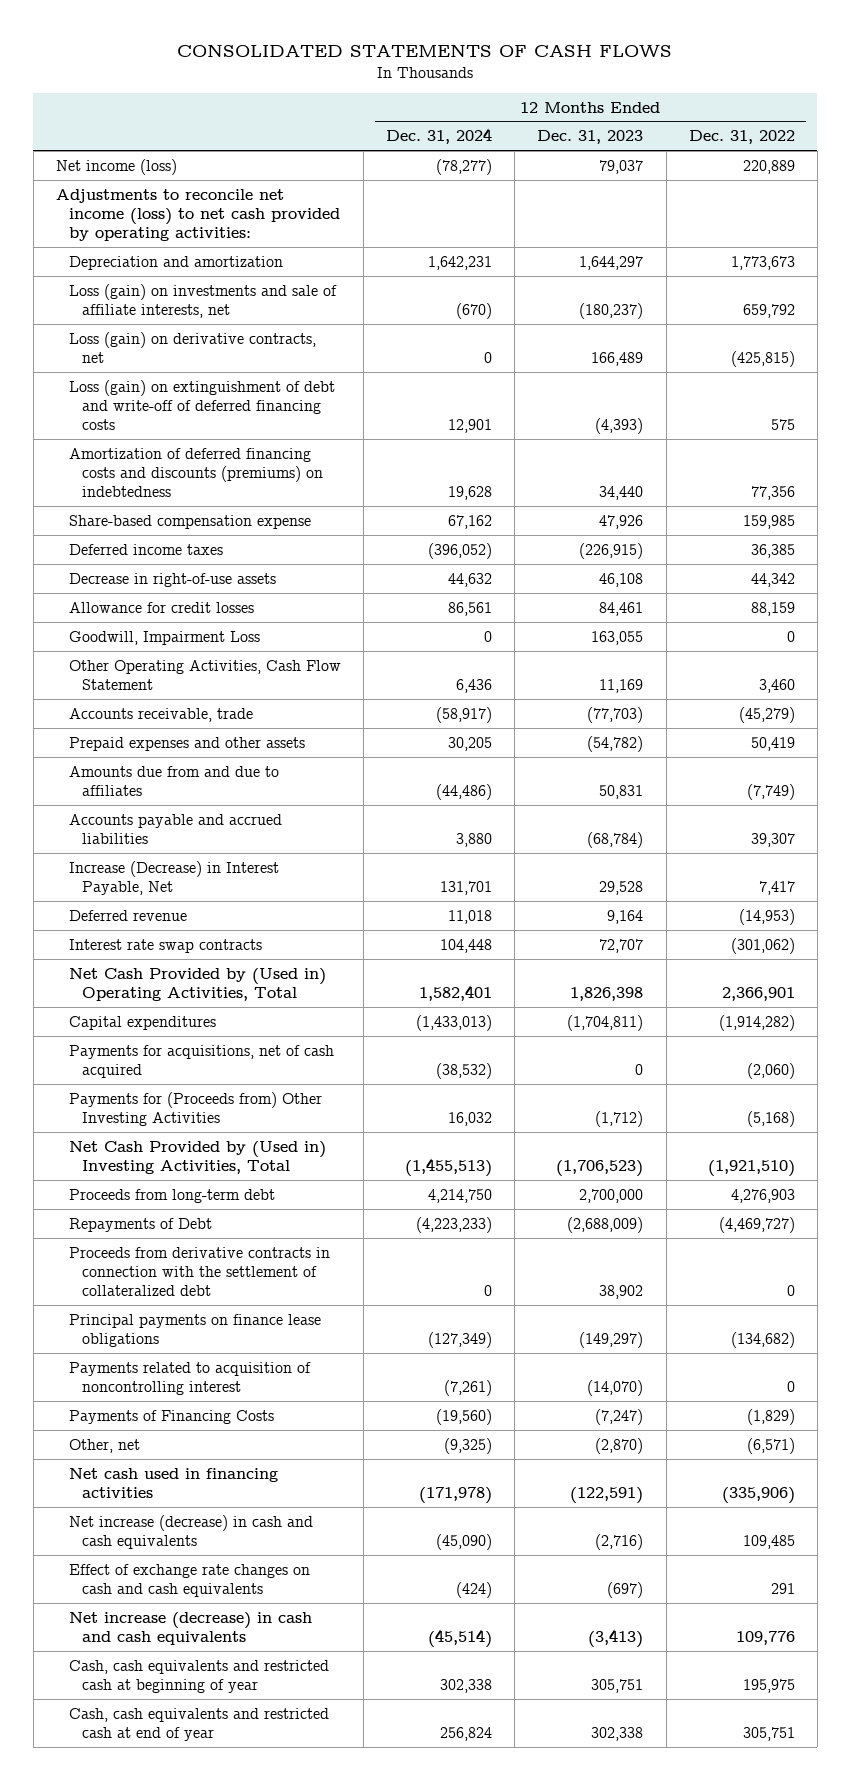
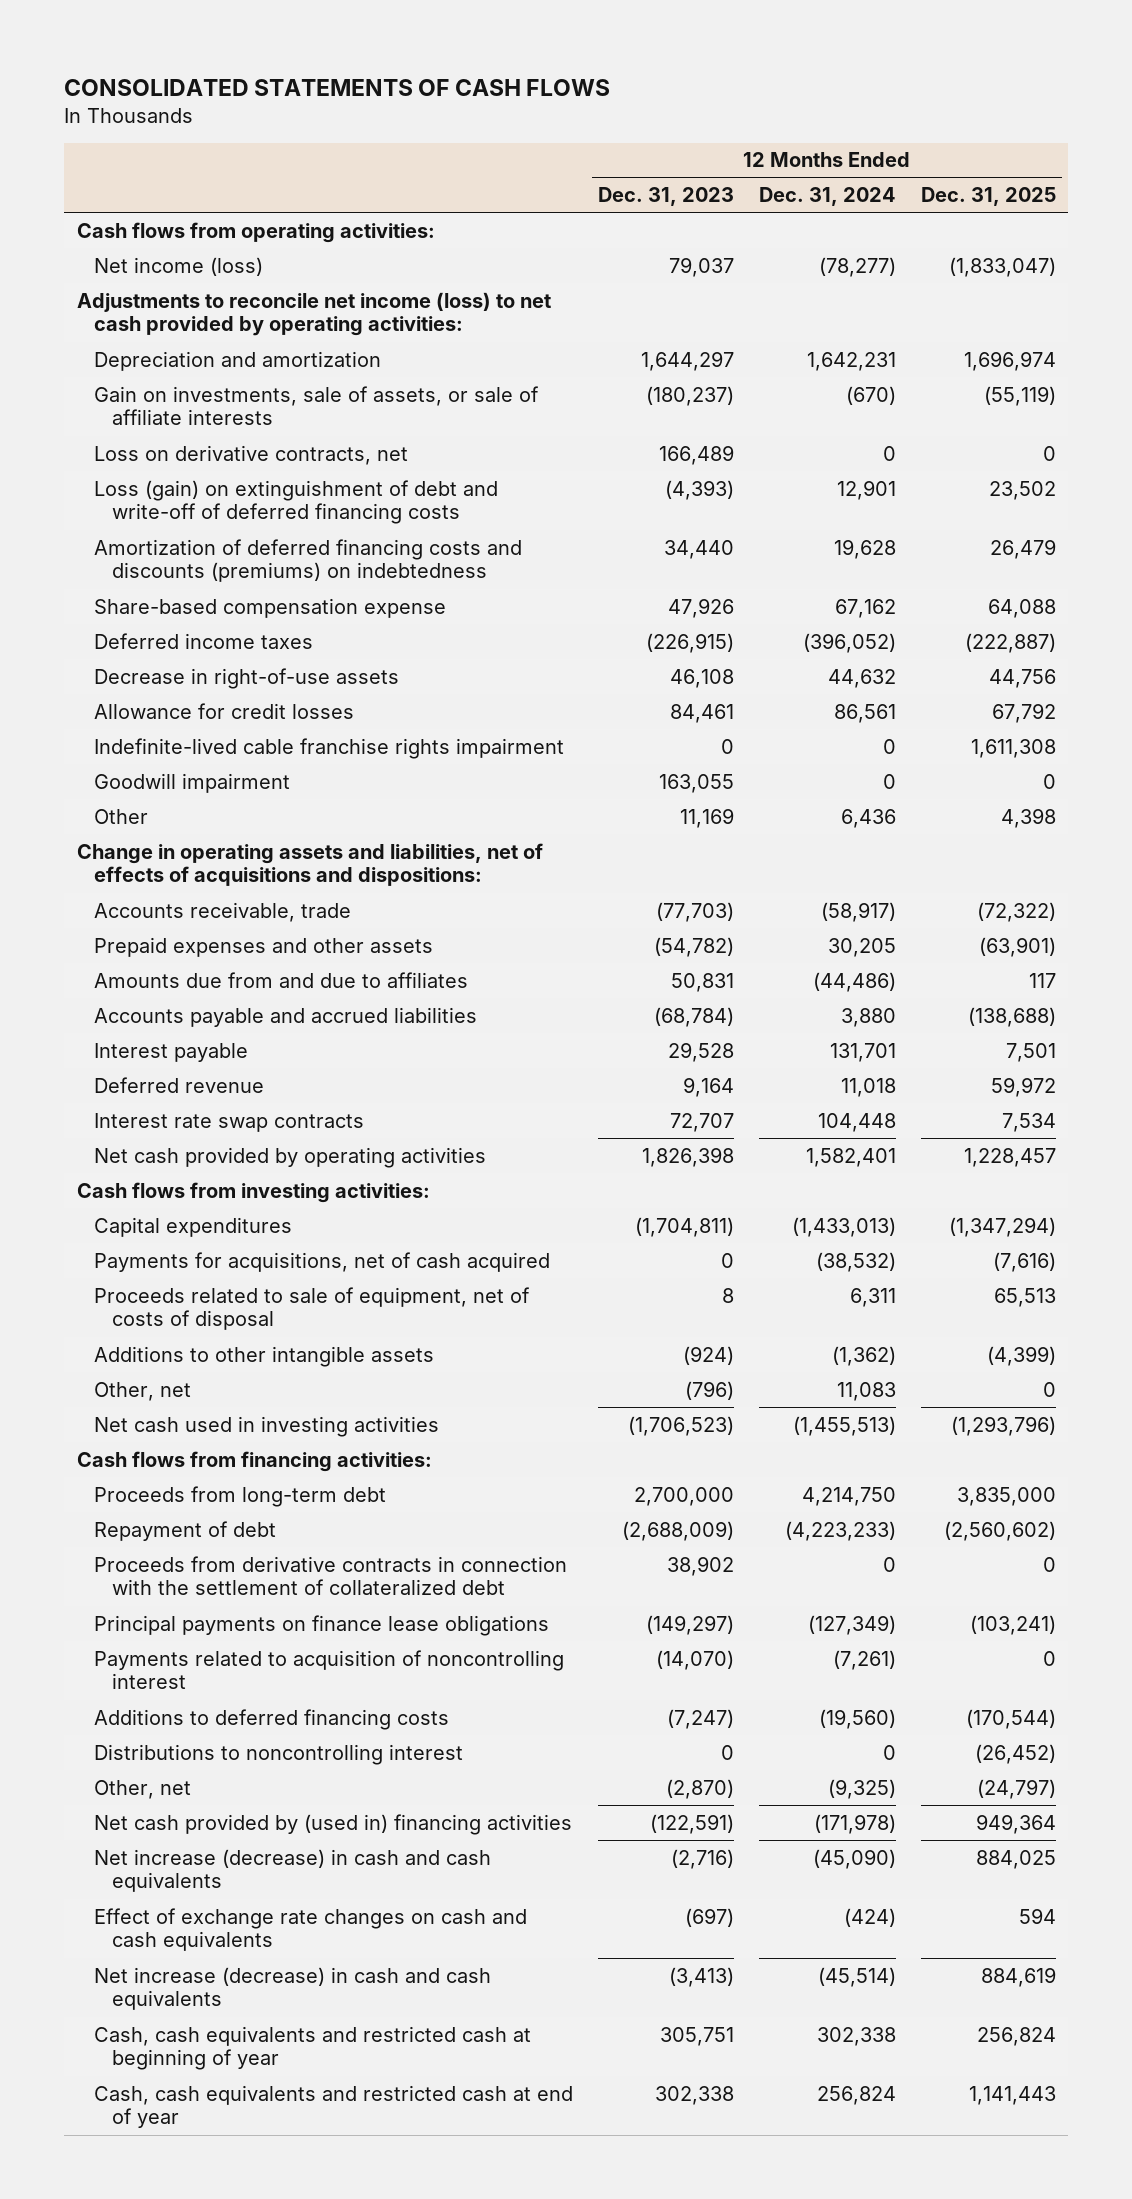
[688,130,795,145] Dec. 31, 2022 -> none
none -> [920,187,1056,207] Dec. 31, 2025
none -> [76,221,435,243] Cash flows from operating activities:
[69,283,338,318] Loss (gain) on investments and sale of affiliate interests, net -> [94,385,540,426] Gain on investments, sale of assets, or sale of affiliate interests
[69,331,317,363] Loss (gain) on derivative contracts, net -> [94,444,409,465] Loss on derivative contracts, net
none -> [94,737,565,759] Indefinite-lived cable franchise rights impairment
[69,630,261,645] Goodwill, Impairment Loss -> [94,772,291,793] Goodwill impairment
[69,659,342,690] Other Operating Activities, Cash Flow Statement -> [94,808,149,824] Other
none -> [76,842,543,887] Change in operating assets and liabilities, net of effects of acquisitions and dispositions:
[69,860,280,895] Increase (Decrease) in Interest Payable, Net -> [94,1042,249,1062] Interest payable
[69,967,327,1001] Net Cash Provided by (Used in) Operating Activities, Total -> [94,1146,487,1168] Net cash provided by operating activities
none -> [76,1181,430,1203] Cash flows from investing activities:
[69,1091,323,1126] Payments for (Proceeds from) Other Investing Activities -> none
none -> [94,1286,531,1331] Proceeds related to sale of equipment, net of costs of disposal
none -> [94,1345,435,1367] Additions to other intangible assets
none -> [94,1381,192,1401] Other, net
[69,1140,327,1174] Net Cash Provided by (Used in) Investing Activities, Total -> [94,1415,440,1437] Net cash used in investing activities
none -> [76,1450,432,1472] Cash flows from financing activities:
[69,1217,213,1232] Repayments of Debt -> [94,1520,277,1541] Repayment of debt
[69,1409,275,1424] Payments of Financing Costs -> [94,1708,450,1730] Additions to deferred financing costs
none -> [94,1743,464,1765] Distributions to noncontrolling interest
[69,1467,279,1498] Net cash used in financing activities -> [94,1813,573,1835] Net cash provided by (used in) financing activities

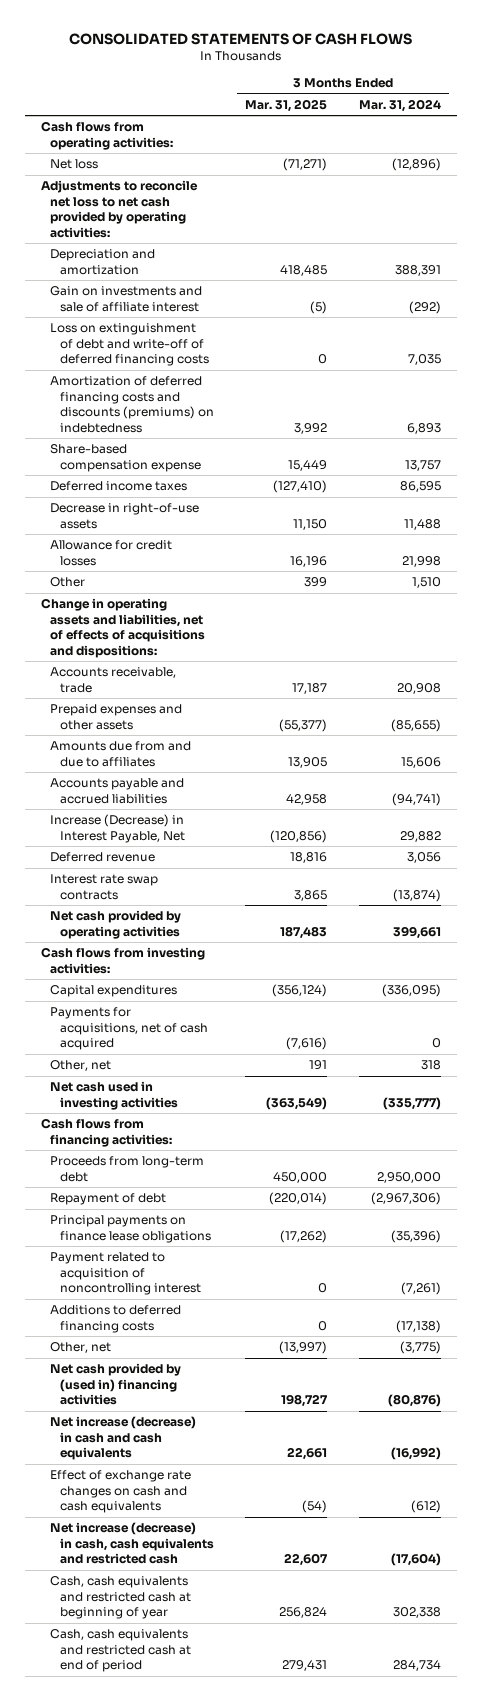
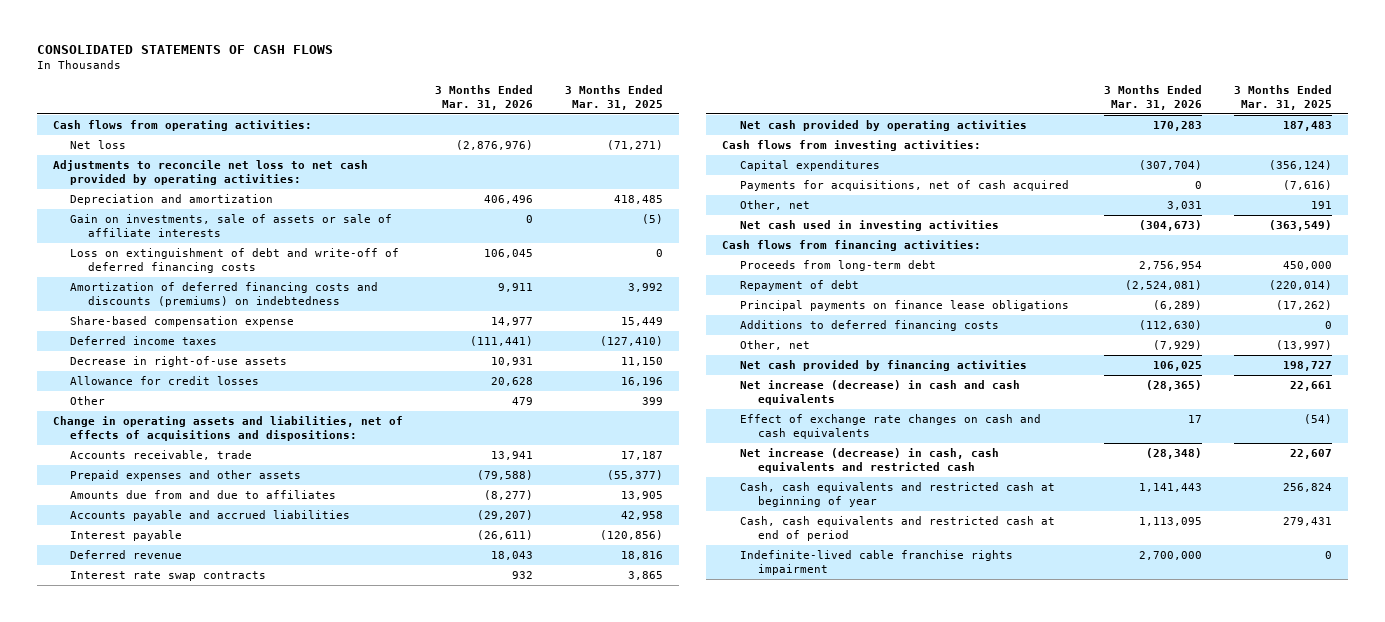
[359,98,442,112] Mar. 31, 2024 -> none
none -> [434,85,533,110] 3 Months Ended Mar. 31, 2026
[50,286,203,312] Gain on investments and sale of affiliate interest -> [70,214,393,237] Gain on investments, sale of assets or sale of affiliate interests
[50,814,185,843] Increase (Decrease) in Interest Payable, Net -> [70,530,183,542] Interest payable
[50,1252,201,1296] Payment related to acquisition of noncontrolling interest -> none
[50,1363,182,1406] Net cash provided by (used in) financing activities -> [740,360,1028,372] Net cash provided by financing activities
none -> [740,550,1014,575] Indefinite-lived cable franchise rights impairment

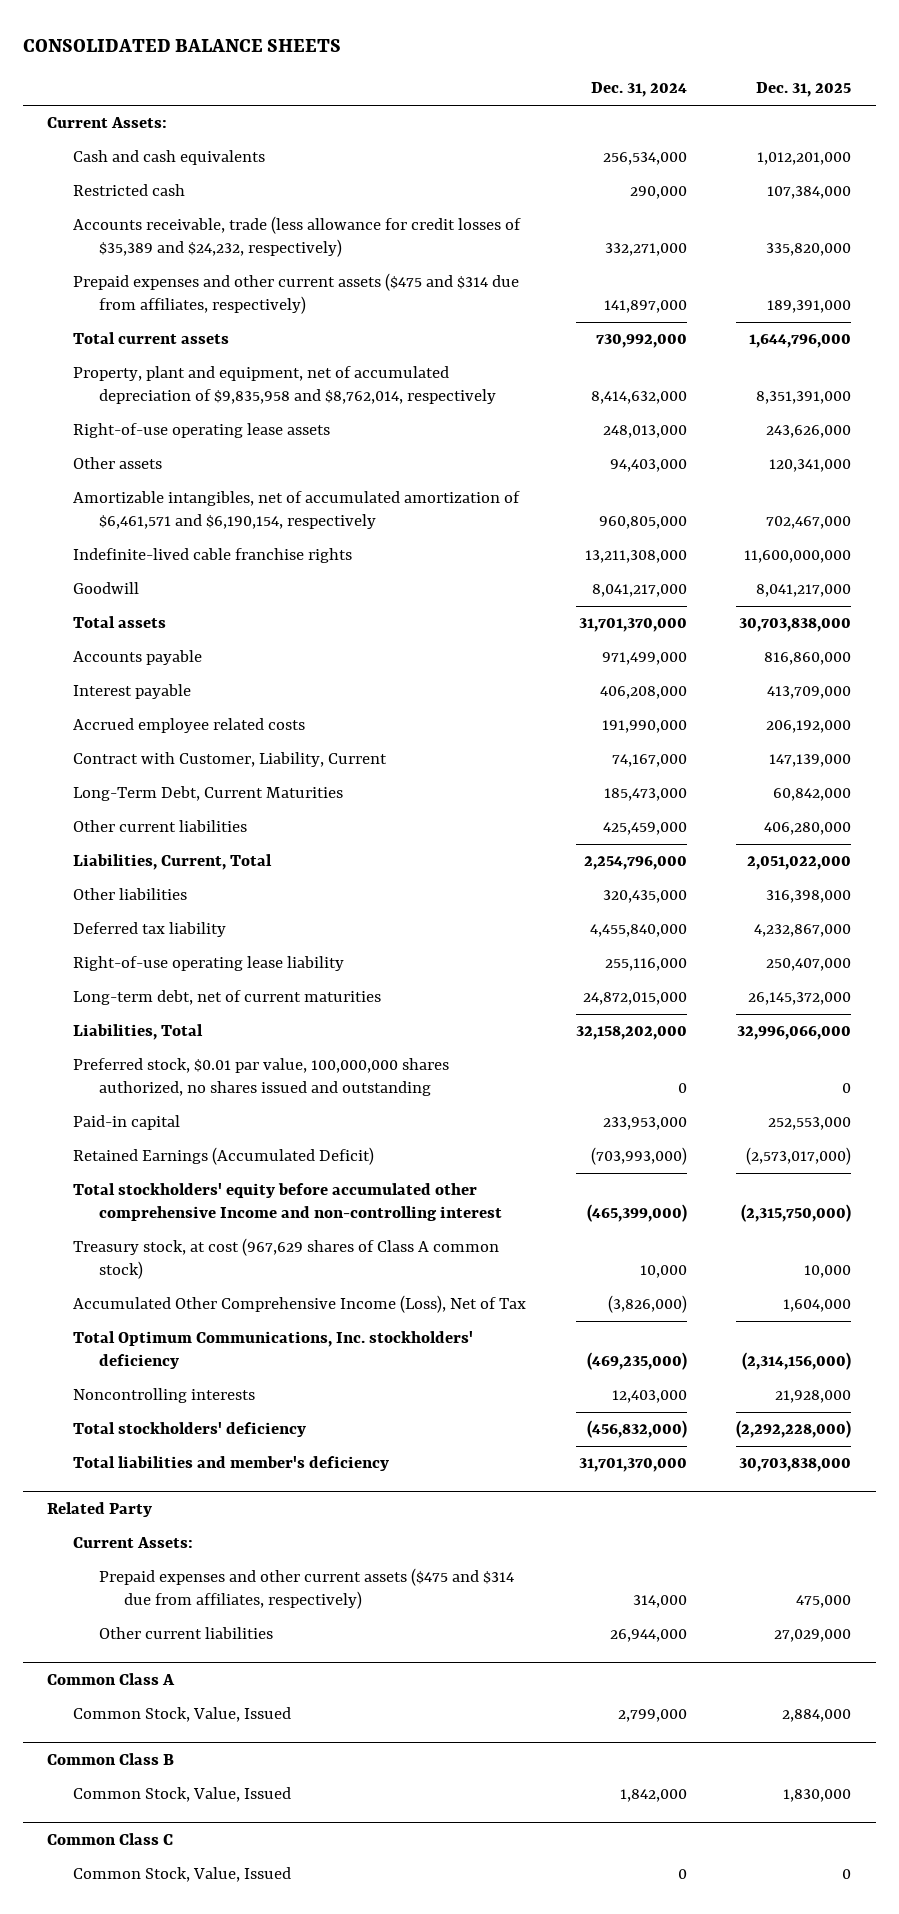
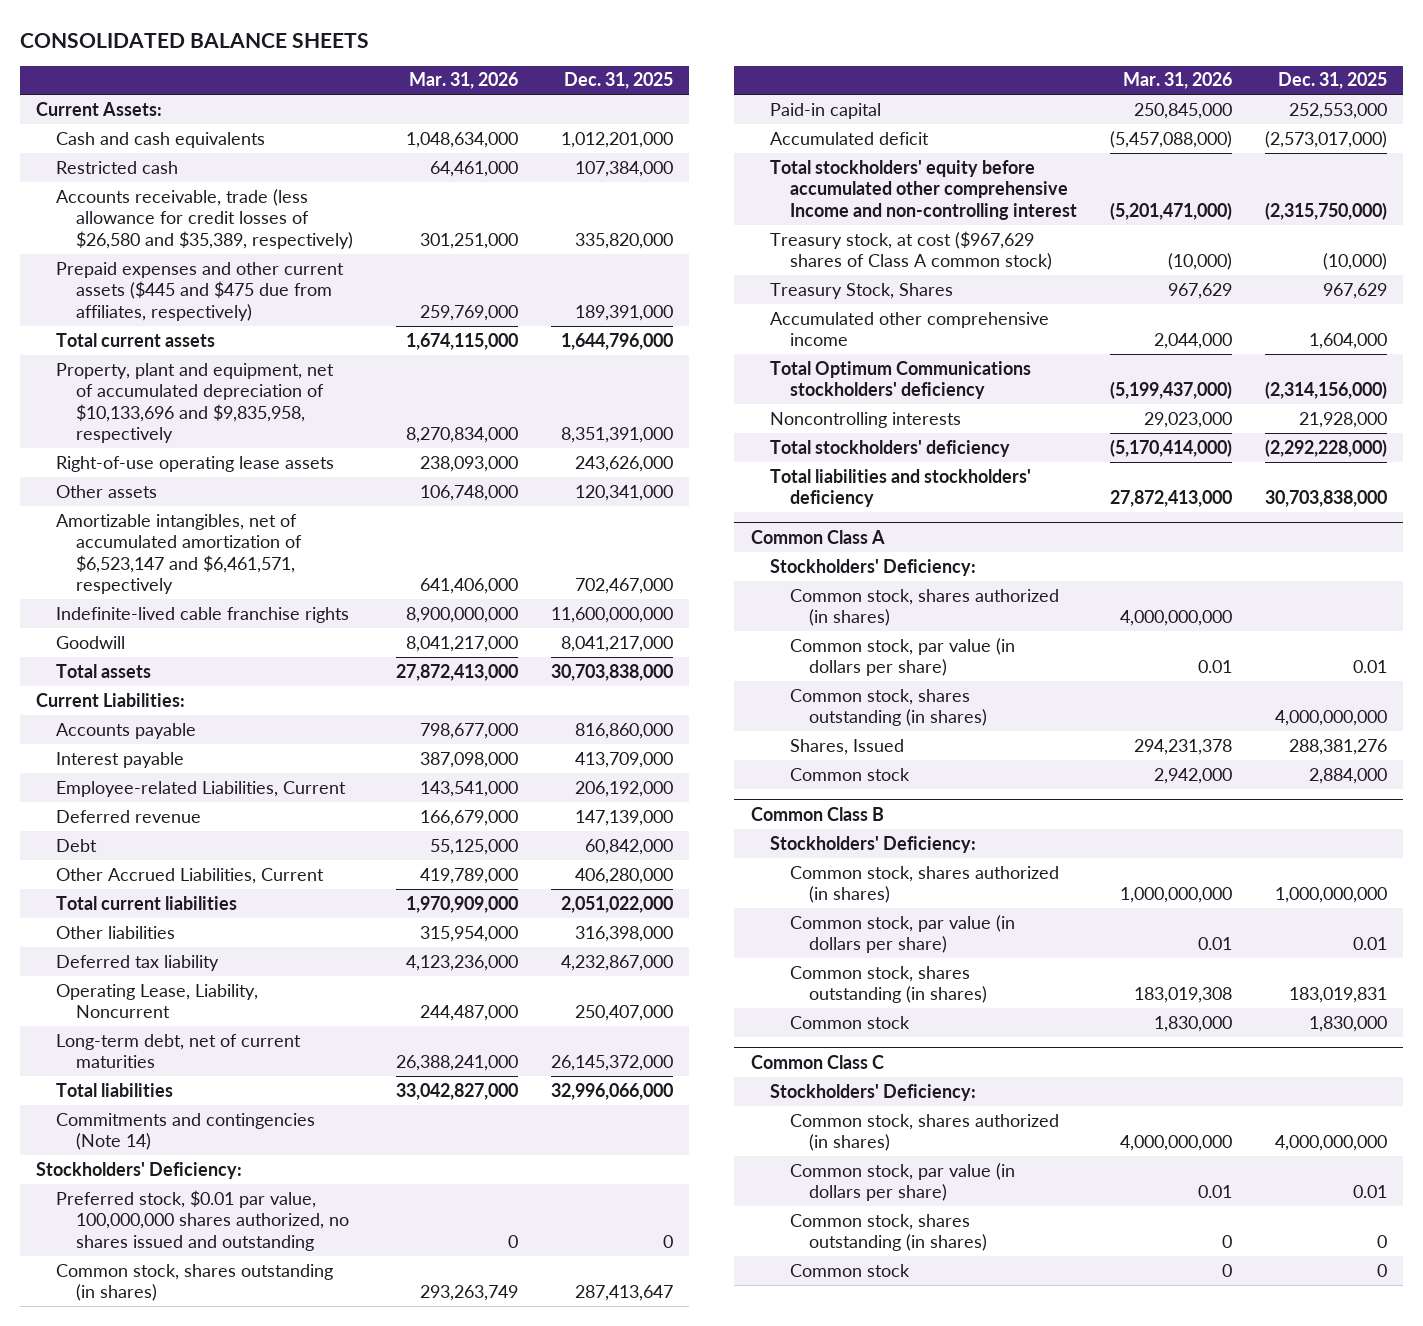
[590,82,687,98] Dec. 31, 2024 -> none
none -> [408,72,518,90] Mar. 31, 2026
[72,216,521,258] Accounts receivable, trade (less allowance for credit losses of $35,389 and $24,232, respectively) -> [56,188,353,249] Accounts receivable, trade (less allowance for credit losses of $26,580 and $35,389, respectively)
[72,273,519,315] Prepaid expenses and other current assets ($475 and $314 due from affiliates, respectively) -> [56,261,345,321] Prepaid expenses and other current assets ($445 and $475 due from affiliates, respectively)
[72,366,496,405] Property, plant and equipment, net of accumulated depreciation of $9,835,958 and $8,762,014, respectively -> [56,362,335,443] Property, plant and equipment, net of accumulated depreciation of $10,133,696 and $9,835,958, respectively
[72,491,520,530] Amortizable intangibles, net of accumulated amortization of $6,461,571 and $6,190,154, respectively -> [56,513,302,594] Amortizable intangibles, net of accumulated amortization of $6,523,147 and $6,461,571, respectively
none -> [36,692,186,707] Current Liabilities:
[72,718,305,734] Accrued employee related costs -> [56,780,347,797] Employee-related Liabilities, Current
[72,752,387,768] Contract with Customer, Liability, Current -> [56,809,202,823] Deferred revenue
[72,786,343,802] Long-Term Debt, Current Maturities -> [56,838,98,852] Debt
[72,820,247,833] Other current liabilities -> [56,867,325,884] Other Accrued Liabilities, Current
[72,854,272,871] Liabilities, Current, Total -> [56,895,238,910] Total current liabilities
[72,956,344,972] Right-of-use operating lease liability -> [56,983,259,1019] Operating Lease, Liability, Noncurrent
[72,1024,203,1041] Liabilities, Total -> [56,1082,174,1097] Total liabilities
none -> [56,1112,316,1151] Commitments and contingencies (Note 14)
none -> [36,1161,243,1179] Stockholders' Deficiency:
none -> [56,1263,334,1302] Common stock, shares outstanding (in shares)
[72,1147,374,1166] Retained Earnings (Accumulated Deficit) -> [770,131,930,145] Accumulated deficit
[72,1238,499,1280] Treasury stock, at cost (967,629 shares of Class A common stock) -> [770,230,1052,271] Treasury stock, at cost ($967,629 shares of Class A common stock)
[804,1265,852,1279] 10,000 -> [1322,253,1387,271] (10,000)
none -> [770,282,954,299] Treasury Stock, Shares
[72,1295,526,1314] Accumulated Other Comprehensive Income (Loss), Net of Tax -> [770,311,1050,347] Accumulated other comprehensive income
[72,1331,473,1370] Total Optimum Communications, Inc. stockholders' deficiency -> [770,360,1032,400] Total Optimum Communications stockholders' deficiency
[47,1501,153,1517] Related Party -> none
[72,1537,193,1549] Current Assets: -> none
[98,1568,514,1610] Prepaid expenses and other current assets ($475 and $314 due from affiliates, respectively) -> none
[98,1627,273,1640] Other current liabilities -> none
[72,1456,389,1472] Total liabilities and member's deficiency -> [770,468,1032,508] Total liabilities and stockholders' deficiency
none -> [770,558,977,576] Stockholders' Deficiency:
none -> [789,588,1059,627] Common stock, shares authorized (in shares)
none -> [789,637,1015,677] Common stock, par value (in dollars per share)
none -> [789,688,988,727] Common stock, shares outstanding (in shares)
none -> [789,738,904,755] Shares, Issued
[72,1707,291,1723] Common Stock, Value, Issued -> [789,767,910,781] Common stock
none -> [770,835,977,853] Stockholders' Deficiency:
none -> [789,865,1059,904] Common stock, shares authorized (in shares)
none -> [789,914,1015,954] Common stock, par value (in dollars per share)
none -> [789,965,988,1004] Common stock, shares outstanding (in shares)
[72,1787,291,1803] Common Stock, Value, Issued -> [789,1015,910,1029] Common stock
none -> [770,1083,977,1101] Stockholders' Deficiency:
none -> [789,1113,1059,1152] Common stock, shares authorized (in shares)
none -> [789,1162,1015,1202] Common stock, par value (in dollars per share)
none -> [789,1213,988,1252] Common stock, shares outstanding (in shares)
[72,1867,291,1883] Common Stock, Value, Issued -> [789,1263,910,1277] Common stock

